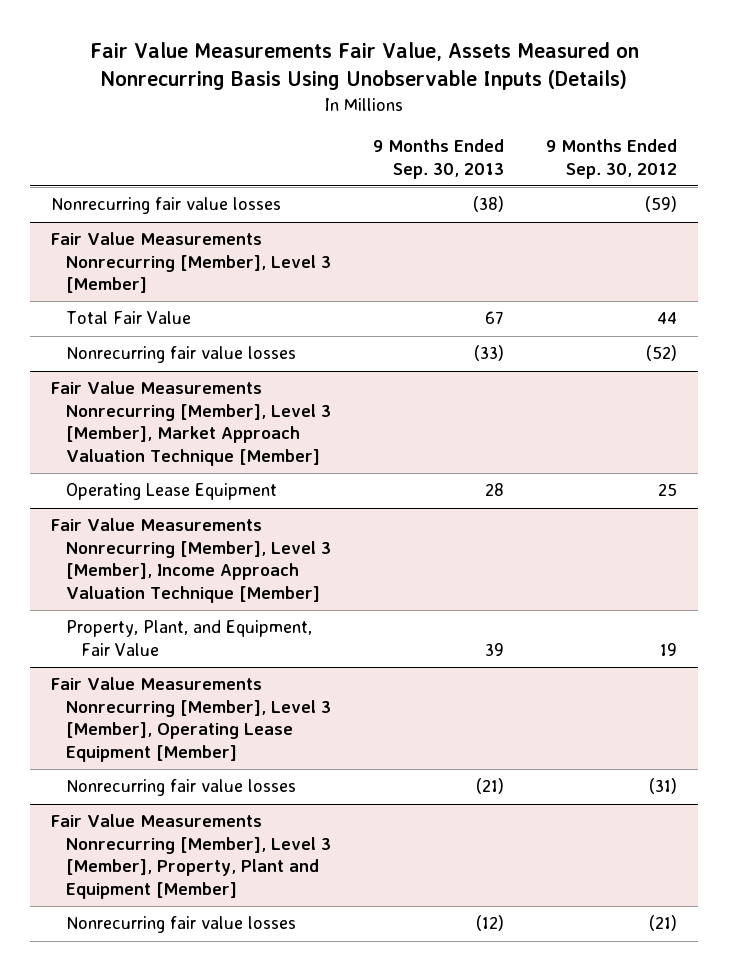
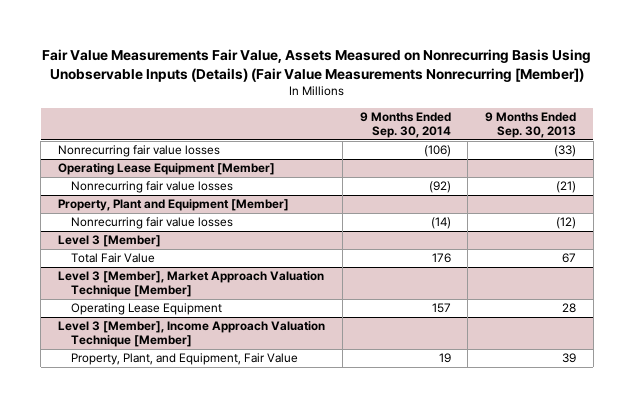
[90,42,640,91] Fair Value Measurements Fair Value, Assets Measured on Nonrecurring Basis Using Unobservable Inputs (Details) -> [42,48,592,82] Fair Value Measurements Fair Value, Assets Measured on Nonrecurring Basis Using Unobservable Inputs (Details) (Fair Value Measurements Nonrecurring [Member])
[546,139,678,179] 9 Months Ended Sep. 30, 2012 -> none
none -> [359,111,451,139] 9 Months Ended Sep. 30, 2014
[51,197,282,215] Nonrecurring fair value losses -> none
[51,232,332,294] Fair Value Measurements Nonrecurring [Member], Level 3 [Member] -> none
[66,311,192,325] Total Fair Value -> none
[51,381,332,466] Fair Value Measurements Nonrecurring [Member], Level 3 [Member], Market Approach Valuation Technique [Member] -> none
[66,483,278,501] Operating Lease Equipment -> none
[51,518,332,603] Fair Value Measurements Nonrecurring [Member], Level 3 [Member], Income Approach Valuation Technique [Member] -> none
[66,620,313,656] Property, Plant, and Equipment, Fair Value -> none
[51,677,332,762] Fair Value Measurements Nonrecurring [Member], Level 3 [Member], Operating Lease Equipment [Member] -> none
none -> [58,163,276,176] Operating Lease Equipment [Member]
[51,814,332,899] Fair Value Measurements Nonrecurring [Member], Level 3 [Member], Property, Plant and Equipment [Member] -> none
none -> [58,199,290,212] Property, Plant and Equipment [Member]
none -> [58,235,162,248] Level 3 [Member]
none -> [70,253,155,264] Total Fair Value
none -> [58,271,325,298] Level 3 [Member], Market Approach Valuation Technique [Member]
none -> [70,303,222,316] Operating Lease Equipment
none -> [58,321,326,348] Level 3 [Member], Income Approach Valuation Technique [Member]
none -> [70,353,298,366] Property, Plant, and Equipment, Fair Value

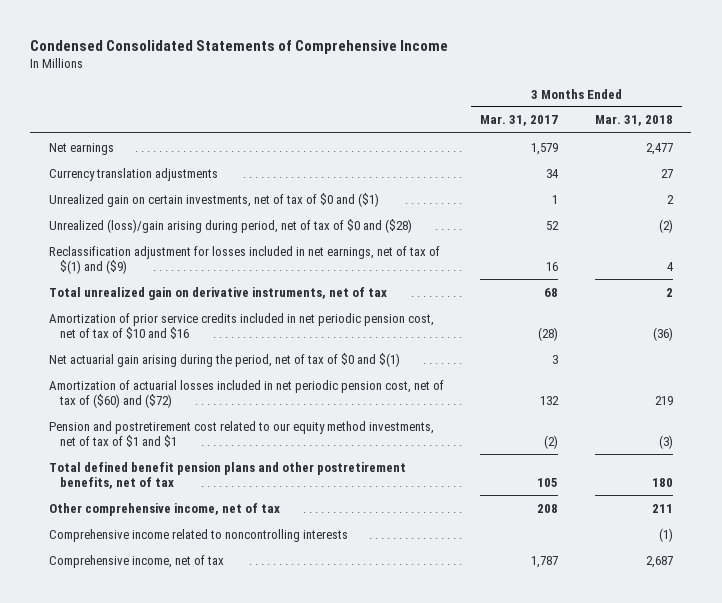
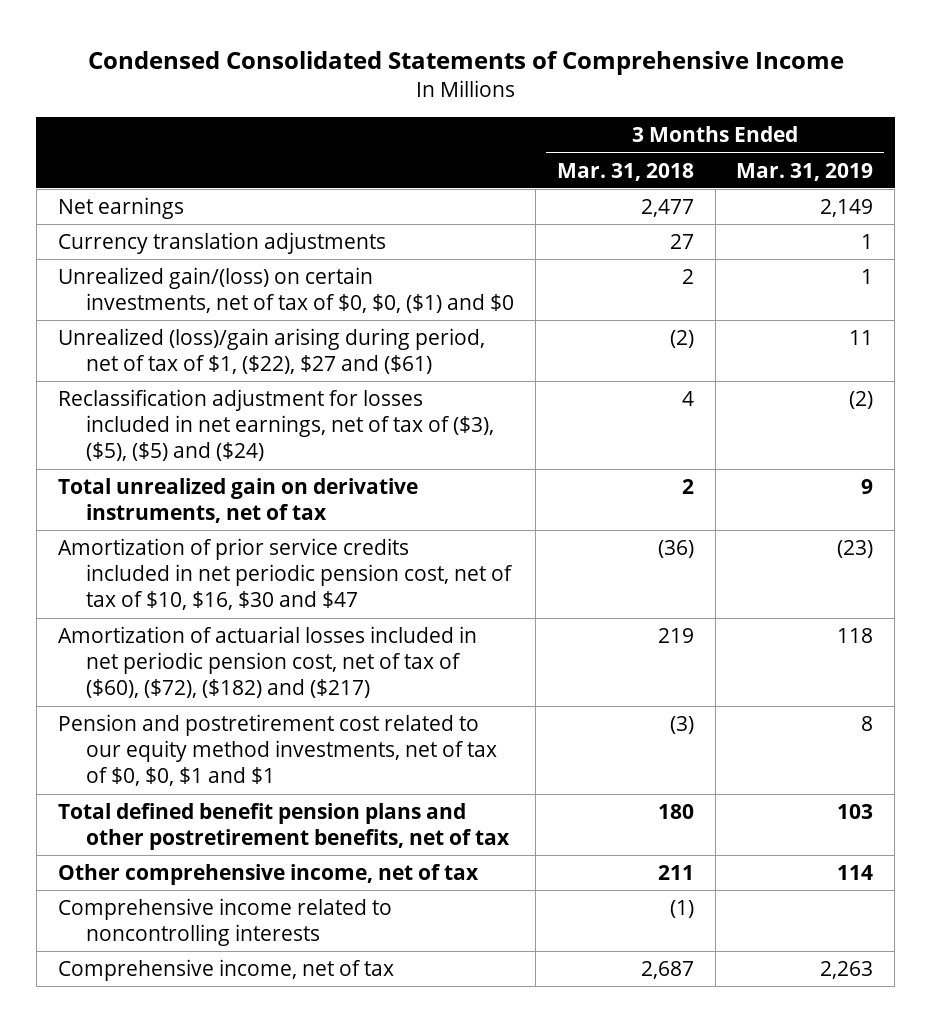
[480,115,559,127] Mar. 31, 2017 -> none
none -> [736,162,874,181] Mar. 31, 2019
[48,192,379,207] Unrealized gain on certain investments, net of tax of $0 and ($1) -> [57,266,514,314] Unrealized gain/(loss) on certain investments, net of tax of $0, $0, ($1) and $0
[48,218,412,233] Unrealized (loss)/gain arising during period, net of tax of $0 and ($28) -> [57,327,485,375] Unrealized (loss)/gain arising during period, net of tax of $1, ($22), $27 and ($61)
[48,245,440,275] Reclassification adjustment for losses included in net earnings, net of tax of $(1) and ($9) -> [57,388,494,462] Reclassification adjustment for losses included in net earnings, net of tax of ($3), ($5), ($5) and ($24)
[48,352,400,367] Net actuarial gain arising during the period, net of tax of $0 and $(1) -> none
[48,312,434,340] Amortization of prior service credits included in net periodic pension cost, net of tax of $10 and $16 -> [57,537,513,611] Amortization of prior service credits included in net periodic pension cost, net of tax of $10, $16, $30 and $47
[48,379,444,409] Amortization of actuarial losses included in net periodic pension cost, net of tax of ($60) and ($72) -> [57,625,477,699] Amortization of actuarial losses included in net periodic pension cost, net of tax of ($60), ($72), ($182) and ($217)
[48,420,434,448] Pension and postretirement cost related to our equity method investments, net of tax of $1 and $1 -> [57,713,497,787] Pension and postretirement cost related to our equity method investments, net of tax of $0, $0, $1 and $1

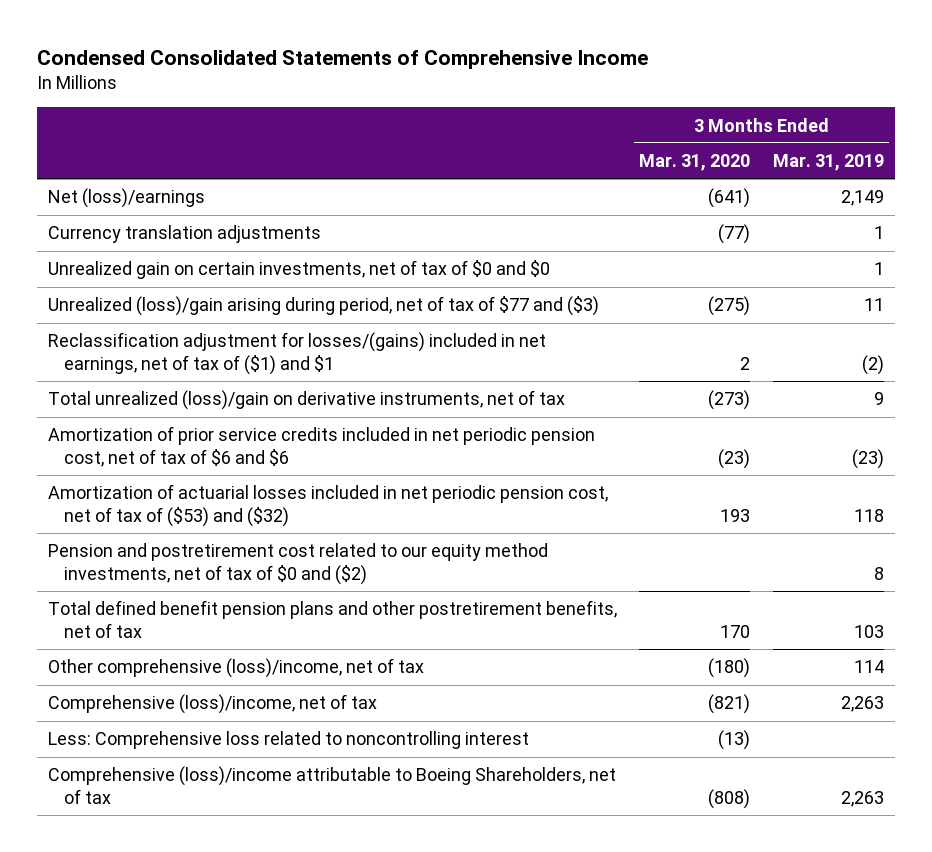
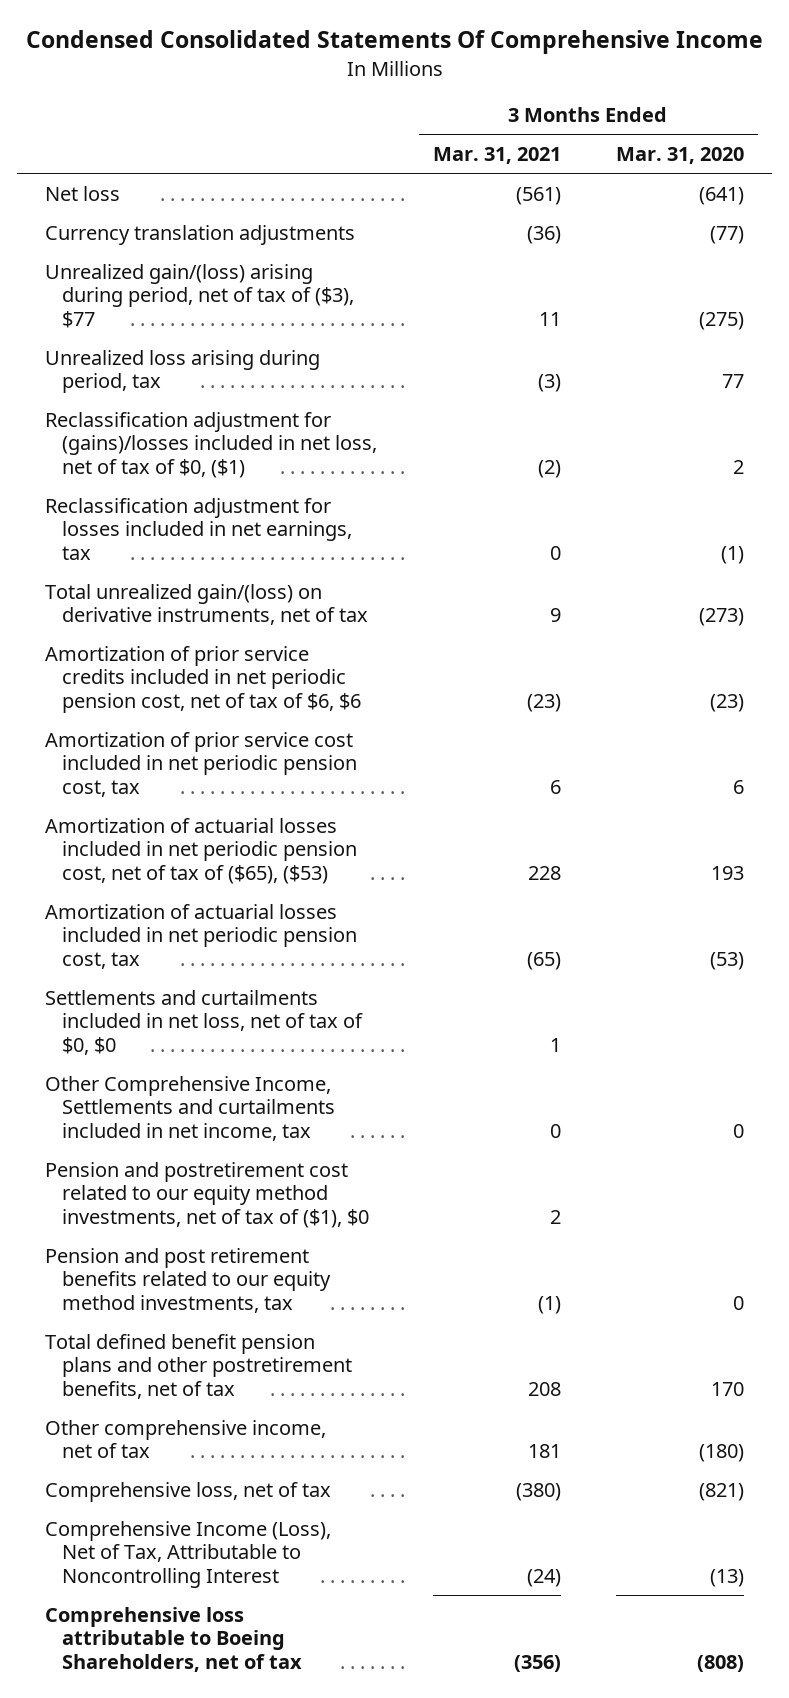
[36,49,648,69] Condensed Consolidated Statements of Comprehensive Income -> [25,30,763,55] Condensed Consolidated Statements Of Comprehensive Income
[772,154,884,172] Mar. 31, 2019 -> none
none -> [432,147,561,165] Mar. 31, 2021
[48,188,206,209] Net (loss)/earnings -> [44,185,120,201] Net loss
[48,260,551,280] Unrealized gain on certain investments, net of tax of $0 and $0 -> none
[48,296,600,317] Unrealized (loss)/gain arising during period, net of tax of $77 and ($3) -> [44,263,355,328] Unrealized gain/(loss) arising during period, net of tax of ($3), $77
none -> [44,349,320,394] Unrealized loss arising during period, tax
[48,332,547,376] Reclassification adjustment for losses/(gains) included in net earnings, net of tax of ($1) and $1 -> [44,411,378,478] Reclassification adjustment for (gains)/losses included in net loss, net of tax of $0, ($1)
none -> [44,497,353,560] Reclassification adjustment for losses included in net earnings, tax
[48,390,566,411] Total unrealized (loss)/gain on derivative instruments, net of tax -> [44,583,369,626] Total unrealized gain/(loss) on derivative instruments, net of tax
[48,426,596,468] Amortization of prior service credits included in net periodic pension cost, net of tax of $6 and $6 -> [44,645,362,713] Amortization of prior service credits included in net periodic pension cost, net of tax of $6, $6
none -> [44,731,358,797] Amortization of prior service cost included in net periodic pension cost, tax
[48,484,609,528] Amortization of actuarial losses included in net periodic pension cost, net of tax of ($53) and ($32) -> [44,817,358,884] Amortization of actuarial losses included in net periodic pension cost, net of tax of ($65), ($53)
none -> [44,903,358,969] Amortization of actuarial losses included in net periodic pension cost, tax
none -> [44,989,364,1055] Settlements and curtailments included in net loss, net of tax of $0, $0
none -> [44,1075,336,1141] Other Comprehensive Income, Settlements and curtailments included in net income, tax
[48,543,549,586] Pension and postretirement cost related to our equity method investments, net of tax of $0 and ($2) -> [44,1161,370,1228] Pension and postretirement cost related to our equity method investments, net of tax of ($1), $0
none -> [44,1247,332,1313] Pension and post retirement benefits related to our equity method investments, tax
[48,731,530,750] Less: Comprehensive loss related to noncontrolling interest -> none
[48,658,425,679] Other comprehensive (loss)/income, net of tax -> [44,1419,326,1459] Other comprehensive income, net of tax
[48,694,378,715] Comprehensive (loss)/income, net of tax -> [44,1481,331,1502] Comprehensive loss, net of tax
none -> [44,1520,331,1588] Comprehensive Income (Loss), Net of Tax, Attributable to Noncontrolling Interest
[48,766,617,805] Comprehensive (loss)/income attributable to Boeing Shareholders, net of tax -> [44,1606,303,1672] Comprehensive loss attributable to Boeing Shareholders, net of tax

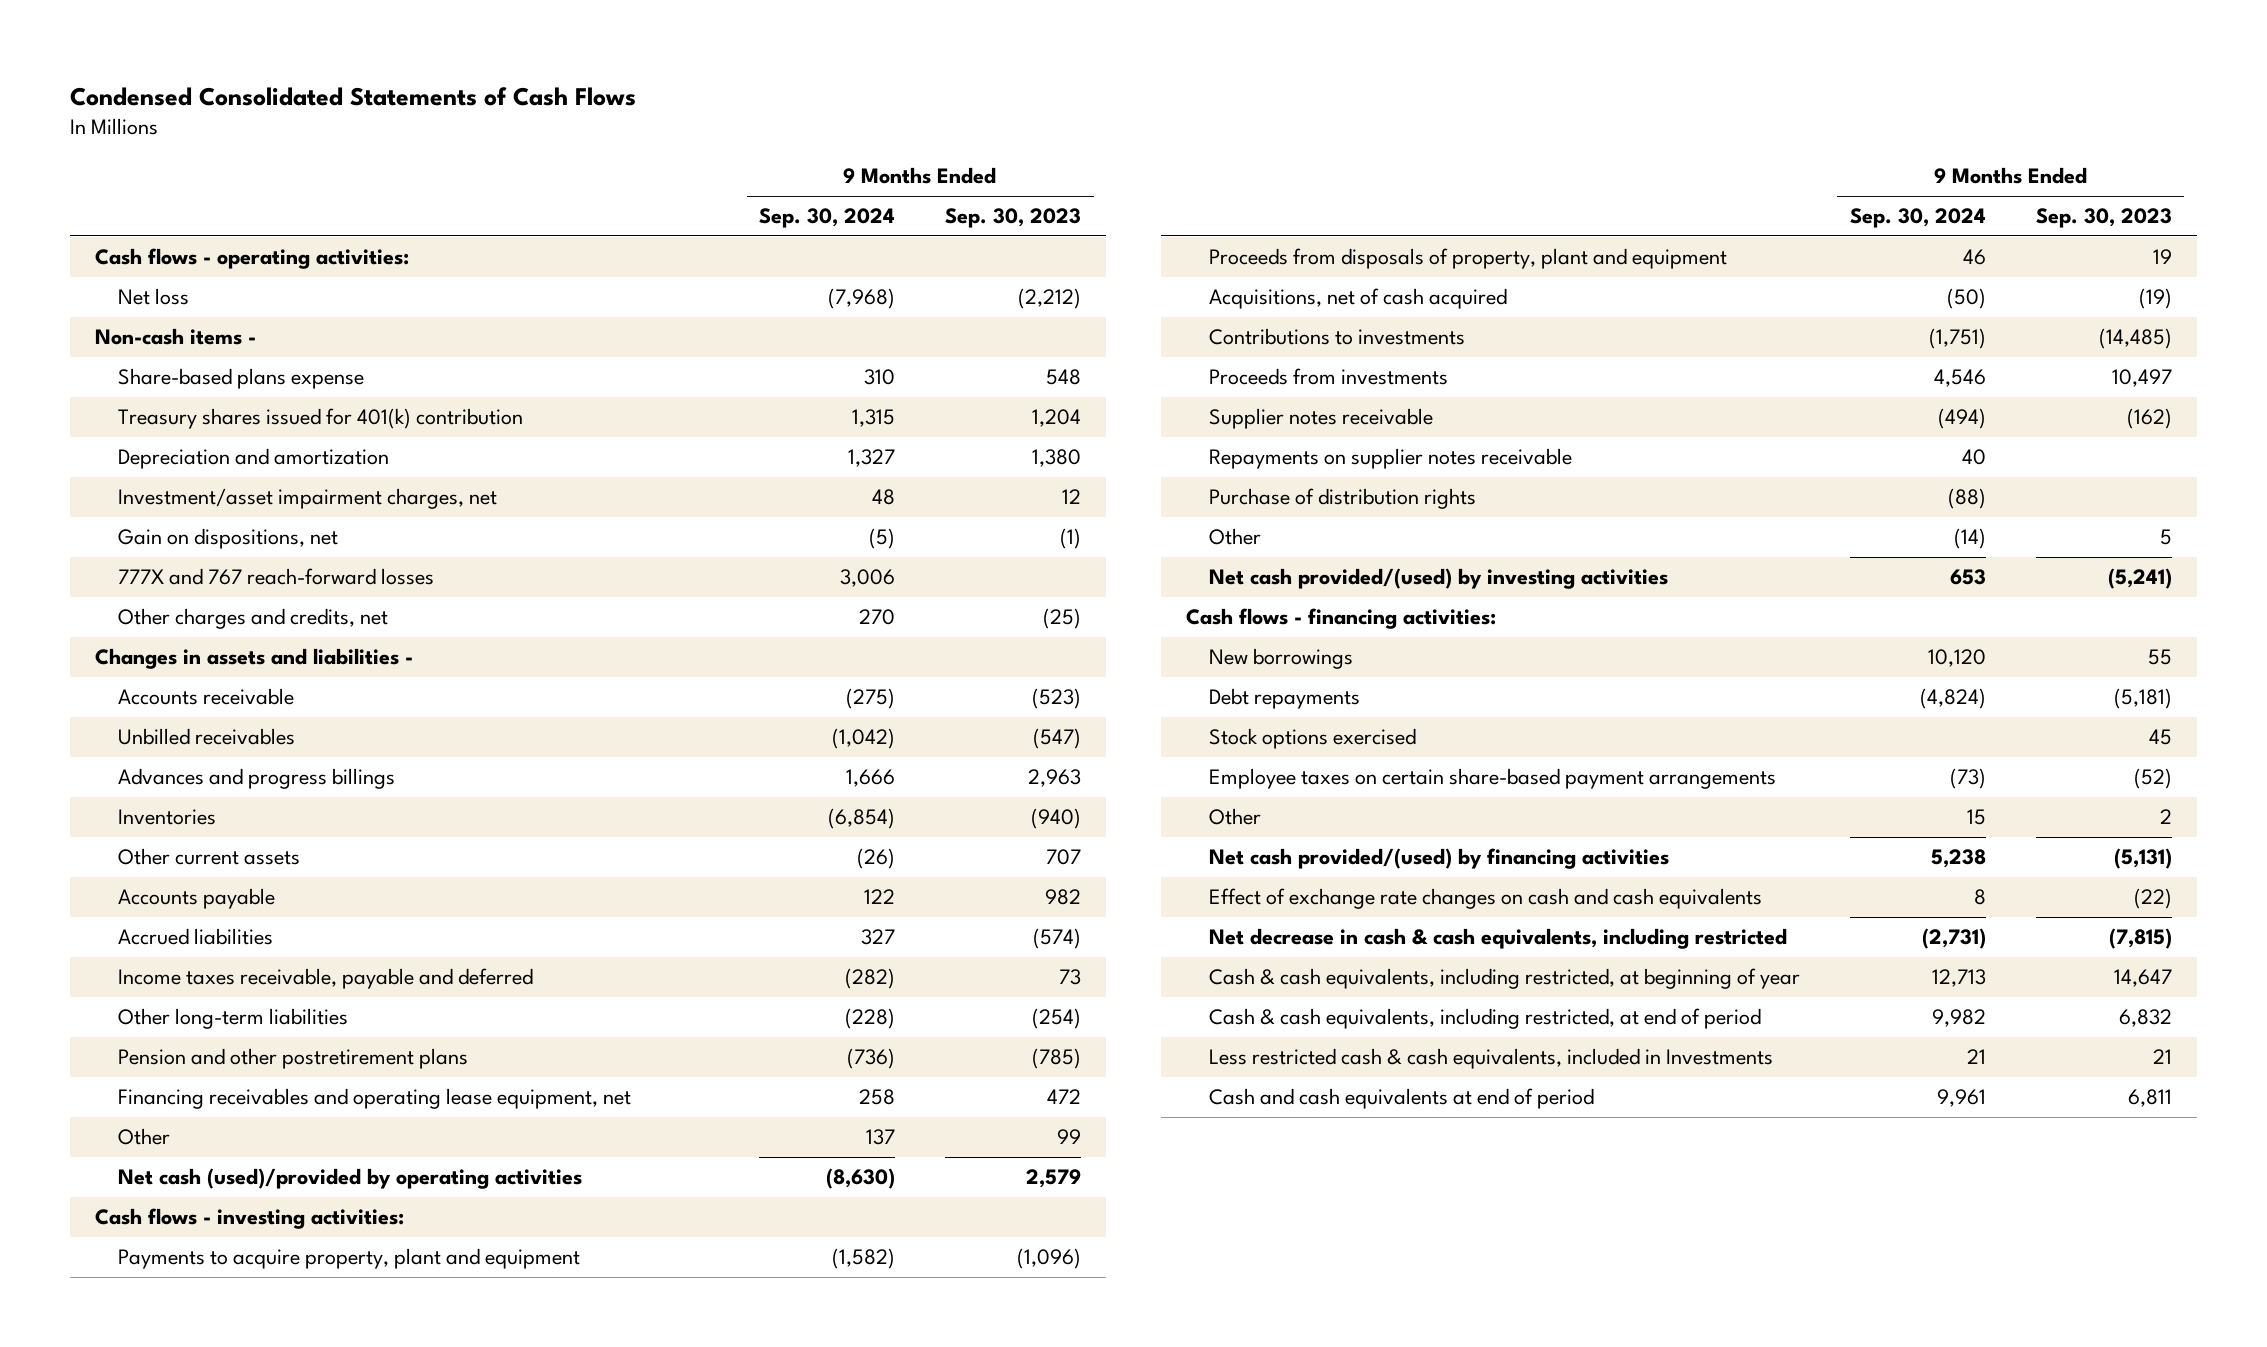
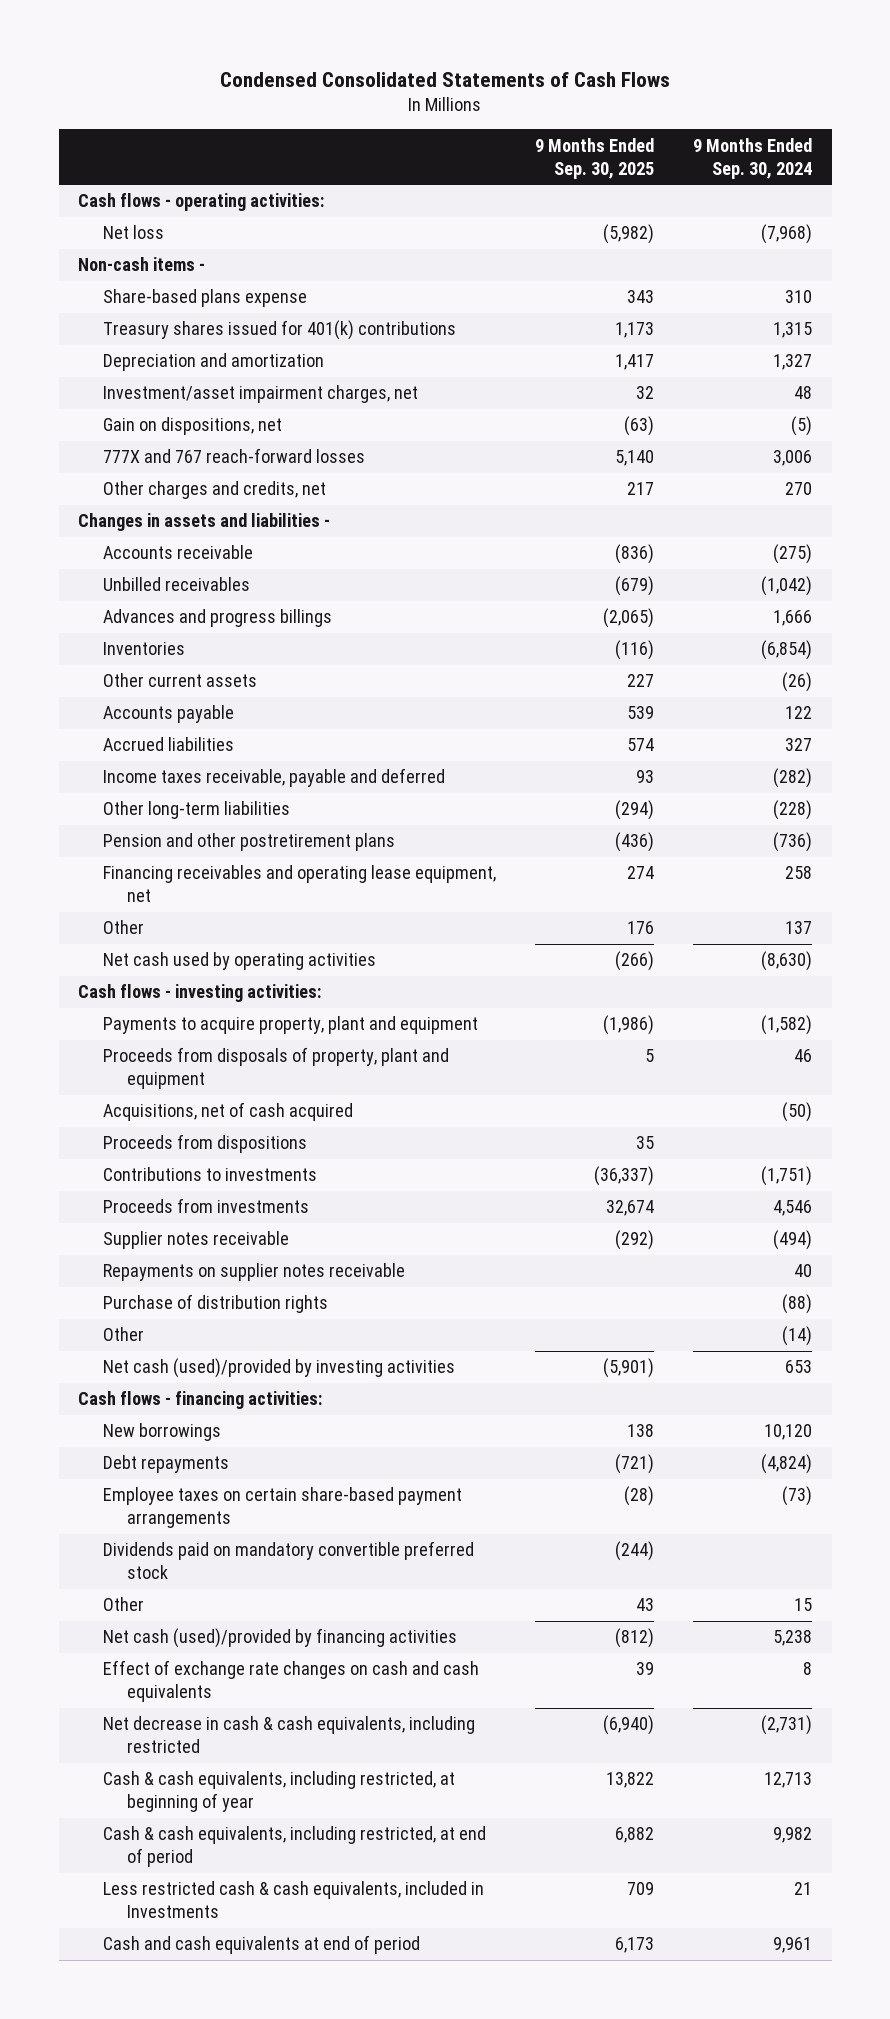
[945,208,1082,229] Sep. 30, 2023 -> none
none -> [534,137,654,179] 9 Months Ended Sep. 30, 2025
[118,408,524,430] Treasury shares issued for 401(k) contribution -> [102,320,456,341] Treasury shares issued for 401(k) contributions
[118,1168,583,1190] Net cash (used)/provided by operating activities -> [102,952,376,971] Net cash used by operating activities
none -> [102,1134,307,1154] Proceeds from dispositions
[1208,568,1668,590] Net cash provided/(used) by investing activities -> [102,1358,455,1379] Net cash (used)/provided by investing activities
[1208,728,1416,750] Stock options exercised -> none
none -> [102,1541,474,1580] Dividends paid on mandatory convertible preferred stock
[1208,848,1669,870] Net cash provided/(used) by financing activities -> [102,1628,457,1649] Net cash (used)/provided by financing activities

